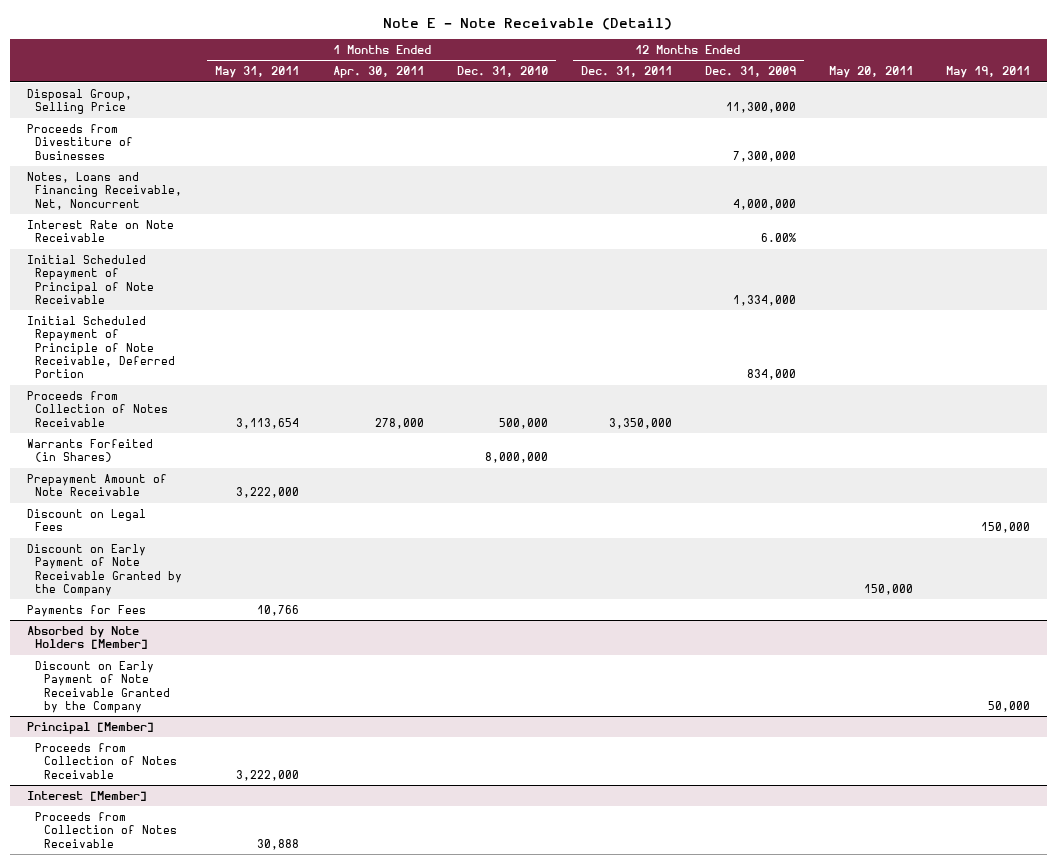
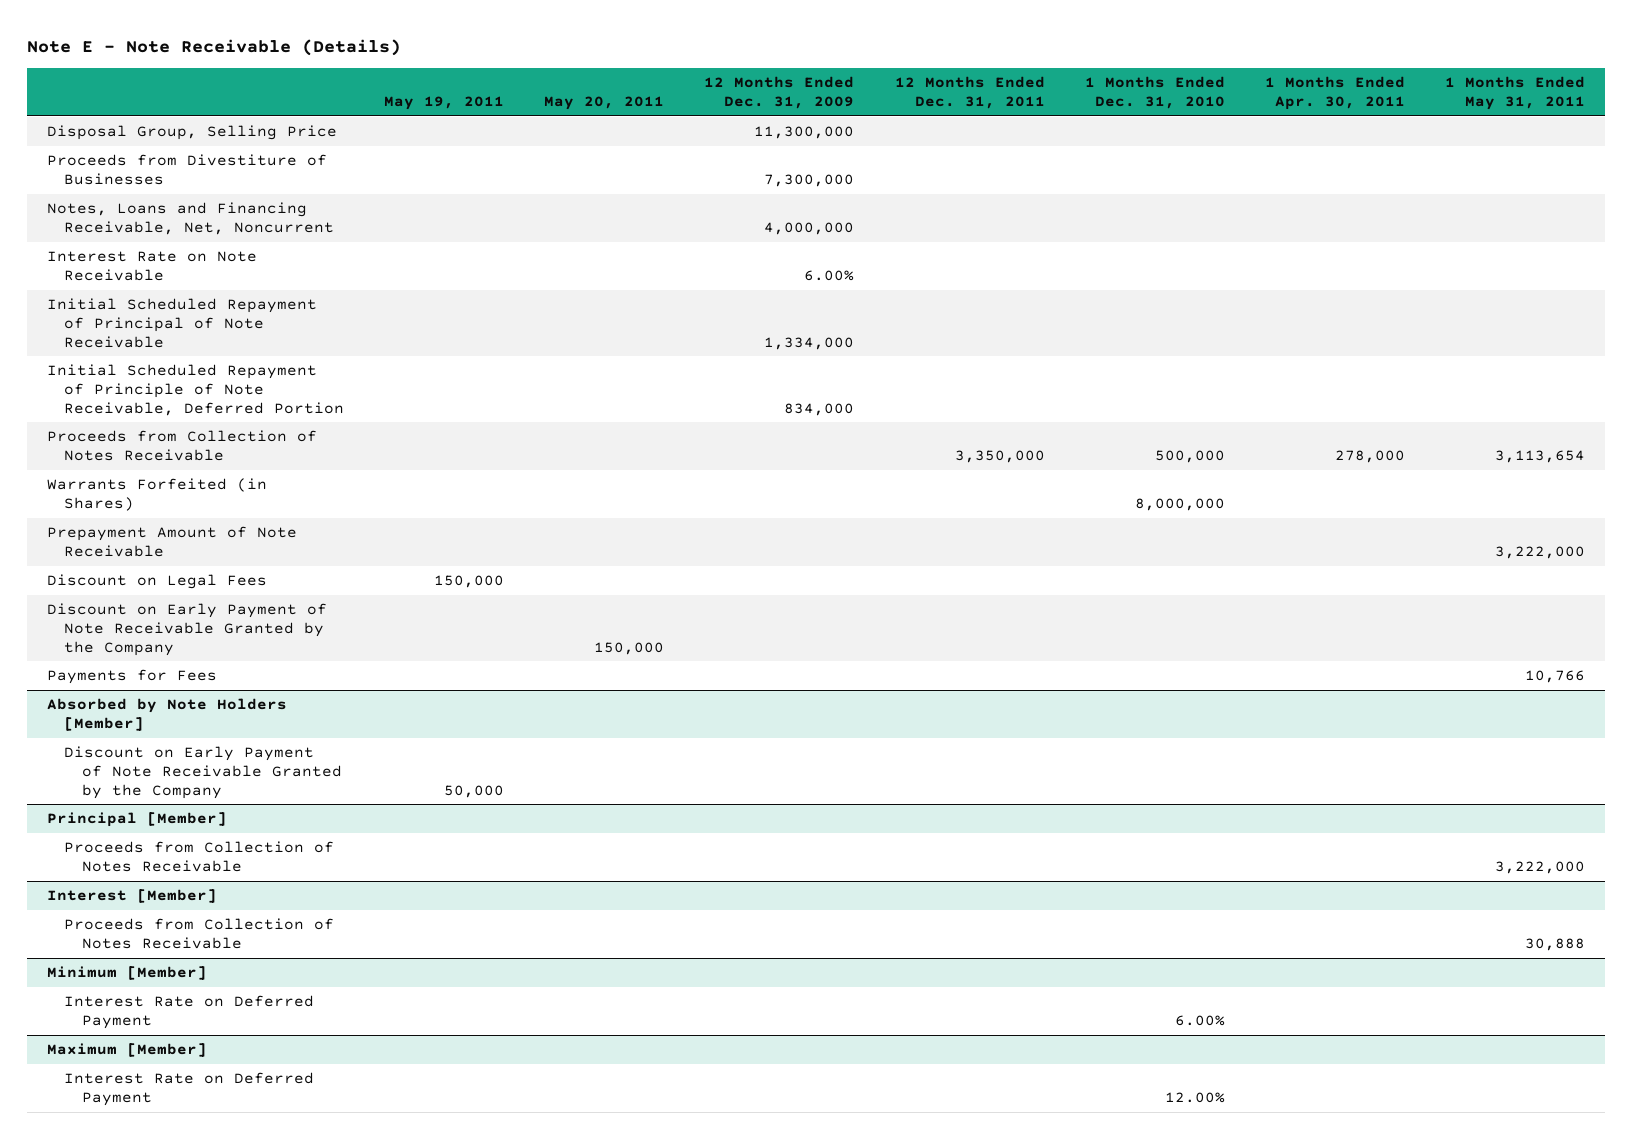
[383,17,673,30] Note E - Note Receivable (Detail) -> [26,38,401,56] Note E - Note Receivable (Details)
none -> [46,966,207,981] Minimum [Member]
none -> [64,995,315,1029] Interest Rate on Deferred Payment
none -> [46,1043,207,1058] Maximum [Member]
none -> [64,1072,315,1106] Interest Rate on Deferred Payment

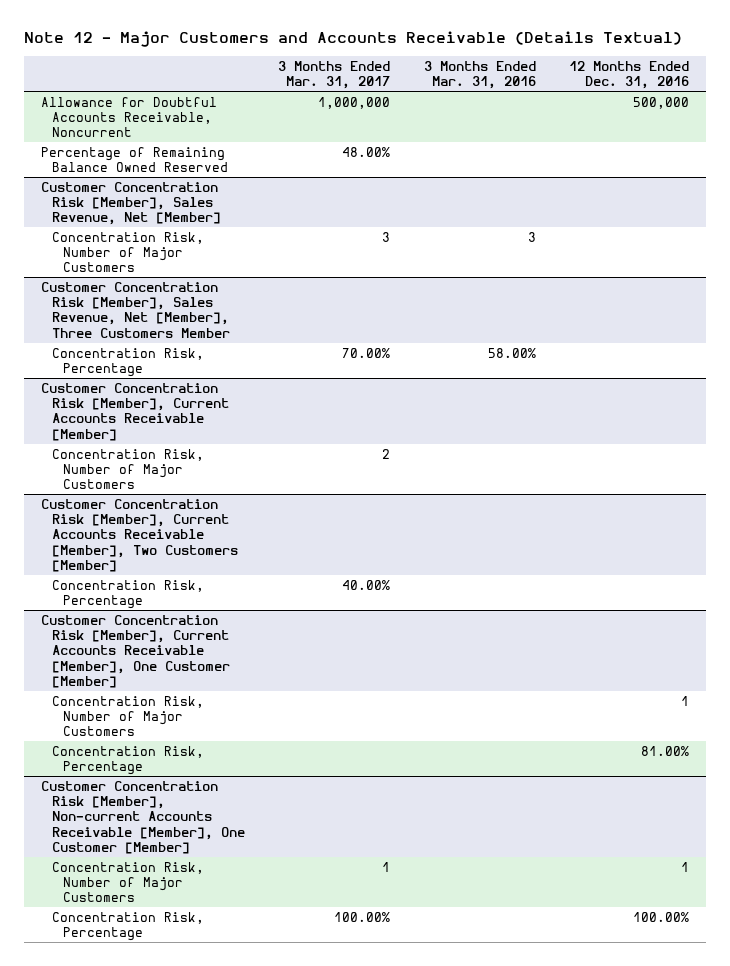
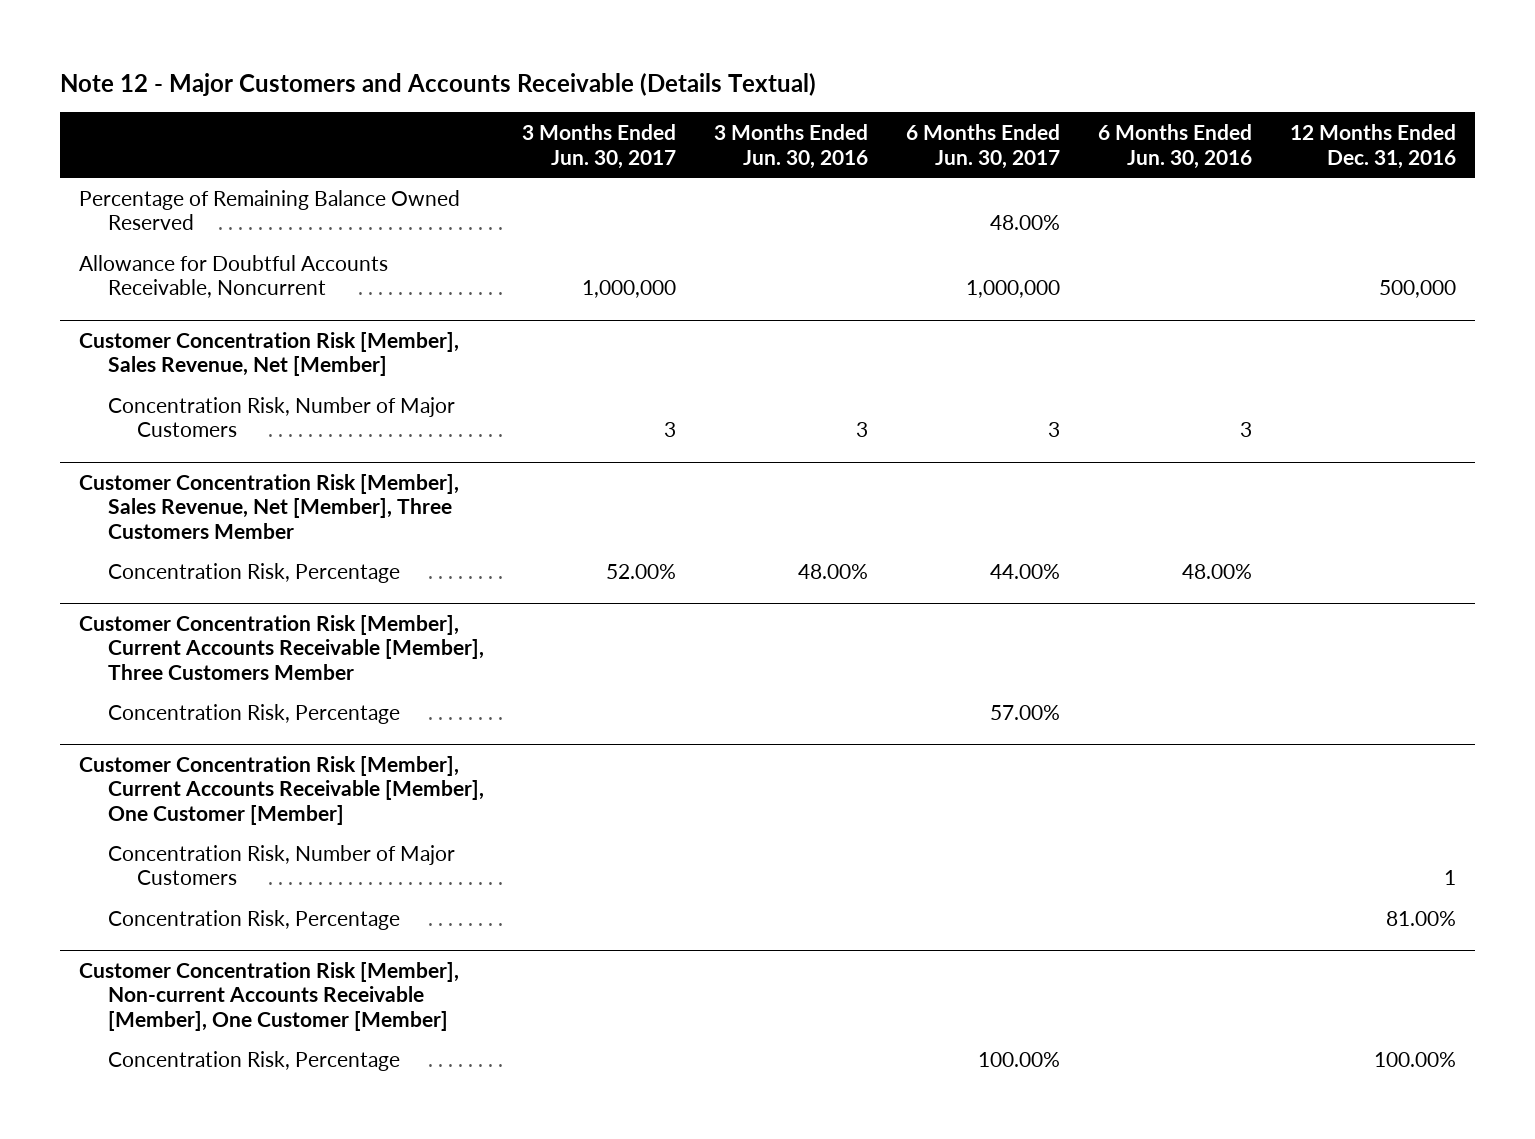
[278,60,391,90] 3 Months Ended Mar. 31, 2017 -> none
[423,60,536,90] 3 Months Ended Mar. 31, 2016 -> none
none -> [521,124,676,169] 3 Months Ended Jun. 30, 2017
none -> [713,124,868,169] 3 Months Ended Jun. 30, 2016
none -> [905,124,1060,169] 6 Months Ended Jun. 30, 2017
none -> [1098,124,1253,169] 6 Months Ended Jun. 30, 2016
[40,96,217,138] Allowance for Doubtful Accounts Receivable, Noncurrent -> [78,254,388,299] Allowance for Doubtful Accounts Receivable, Noncurrent
[51,448,204,490] Concentration Risk, Number of Major Customers -> none
[40,498,238,573] Customer Concentration Risk [Member], Current Accounts Receivable [Member], Two Customers [Member] -> none
[51,579,204,609] Concentration Risk, Percentage -> none
[40,382,229,441] Customer Concentration Risk [Member], Current Accounts Receivable [Member] -> [78,614,484,680] Customer Concentration Risk [Member], Current Accounts Receivable [Member], Three Customers Member
none -> [107,703,400,724] Concentration Risk, Percentage
[51,861,204,903] Concentration Risk, Number of Major Customers -> none

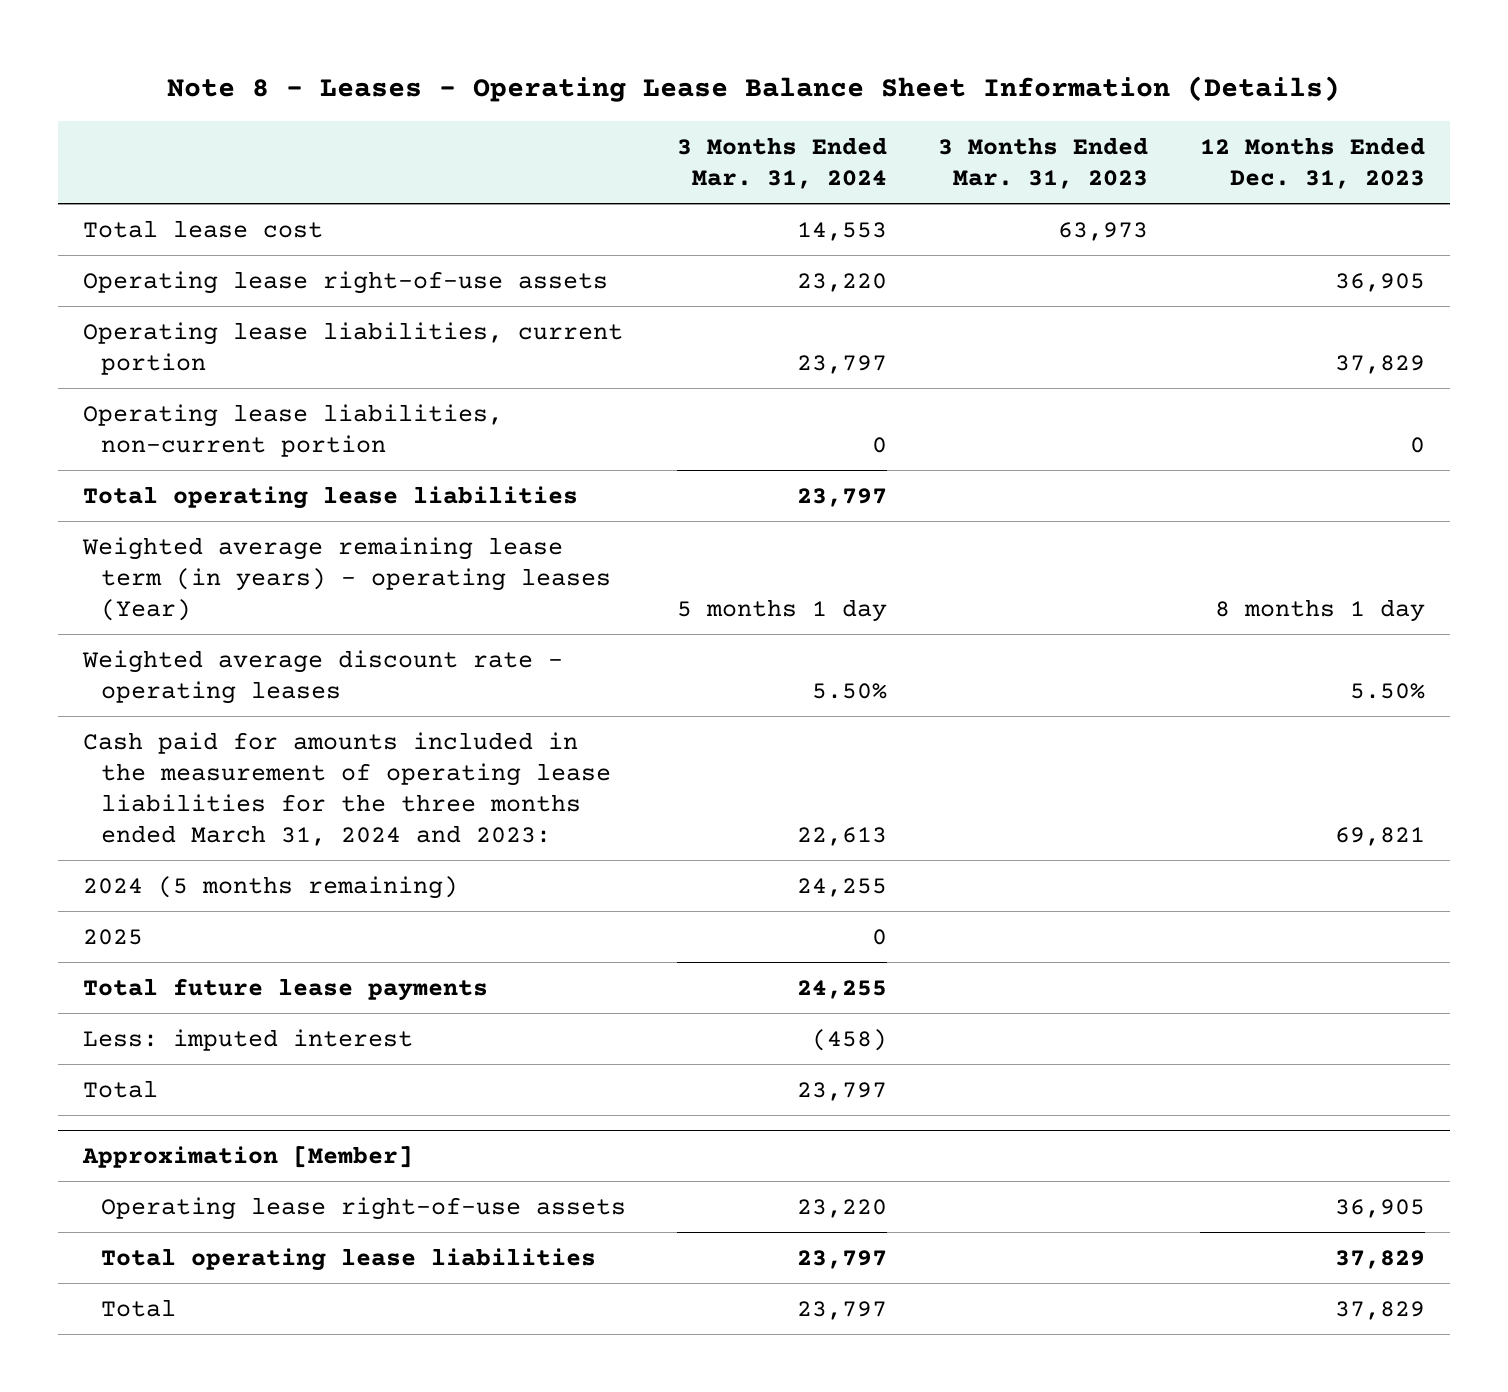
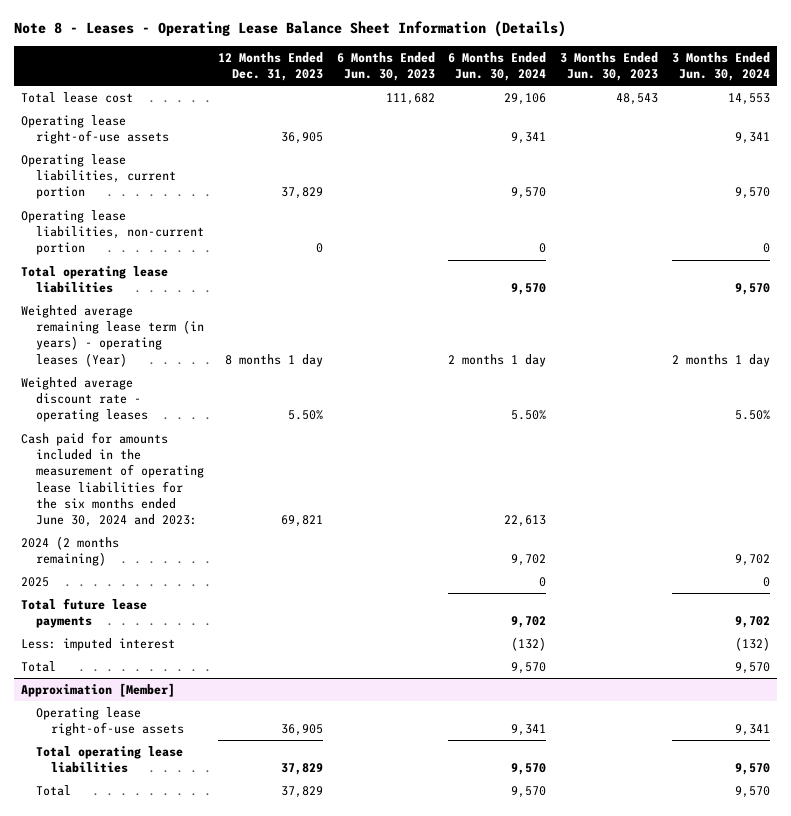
[677,136,888,189] 3 Months Ended Mar. 31, 2024 -> none
[938,136,1149,189] 3 Months Ended Mar. 31, 2023 -> none
none -> [336,51,435,81] 6 Months Ended Jun. 30, 2023
none -> [448,51,547,81] 6 Months Ended Jun. 30, 2024
none -> [560,51,659,81] 3 Months Ended Jun. 30, 2023
none -> [672,51,771,81] 3 Months Ended Jun. 30, 2024
[83,731,612,846] Cash paid for amounts included in the measurement of operating lease liabilities for the three months ended March 31, 2024 and 2023: -> [20,432,204,528] Cash paid for amounts included in the measurement of operating lease liabilities for the six months ended June 30, 2024 and 2023:
[83,875,459,899] 2024 (5 months remaining) -> [20,536,119,567] 2024 (2 months remaining)

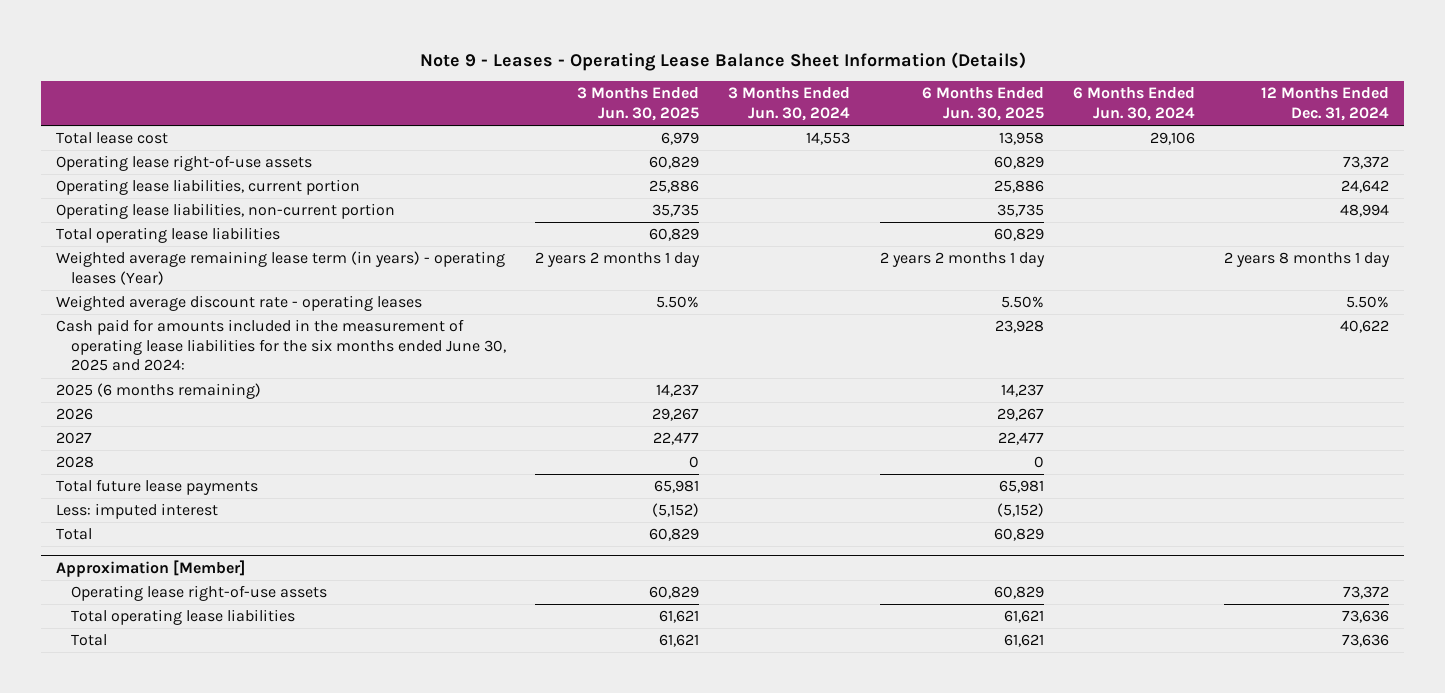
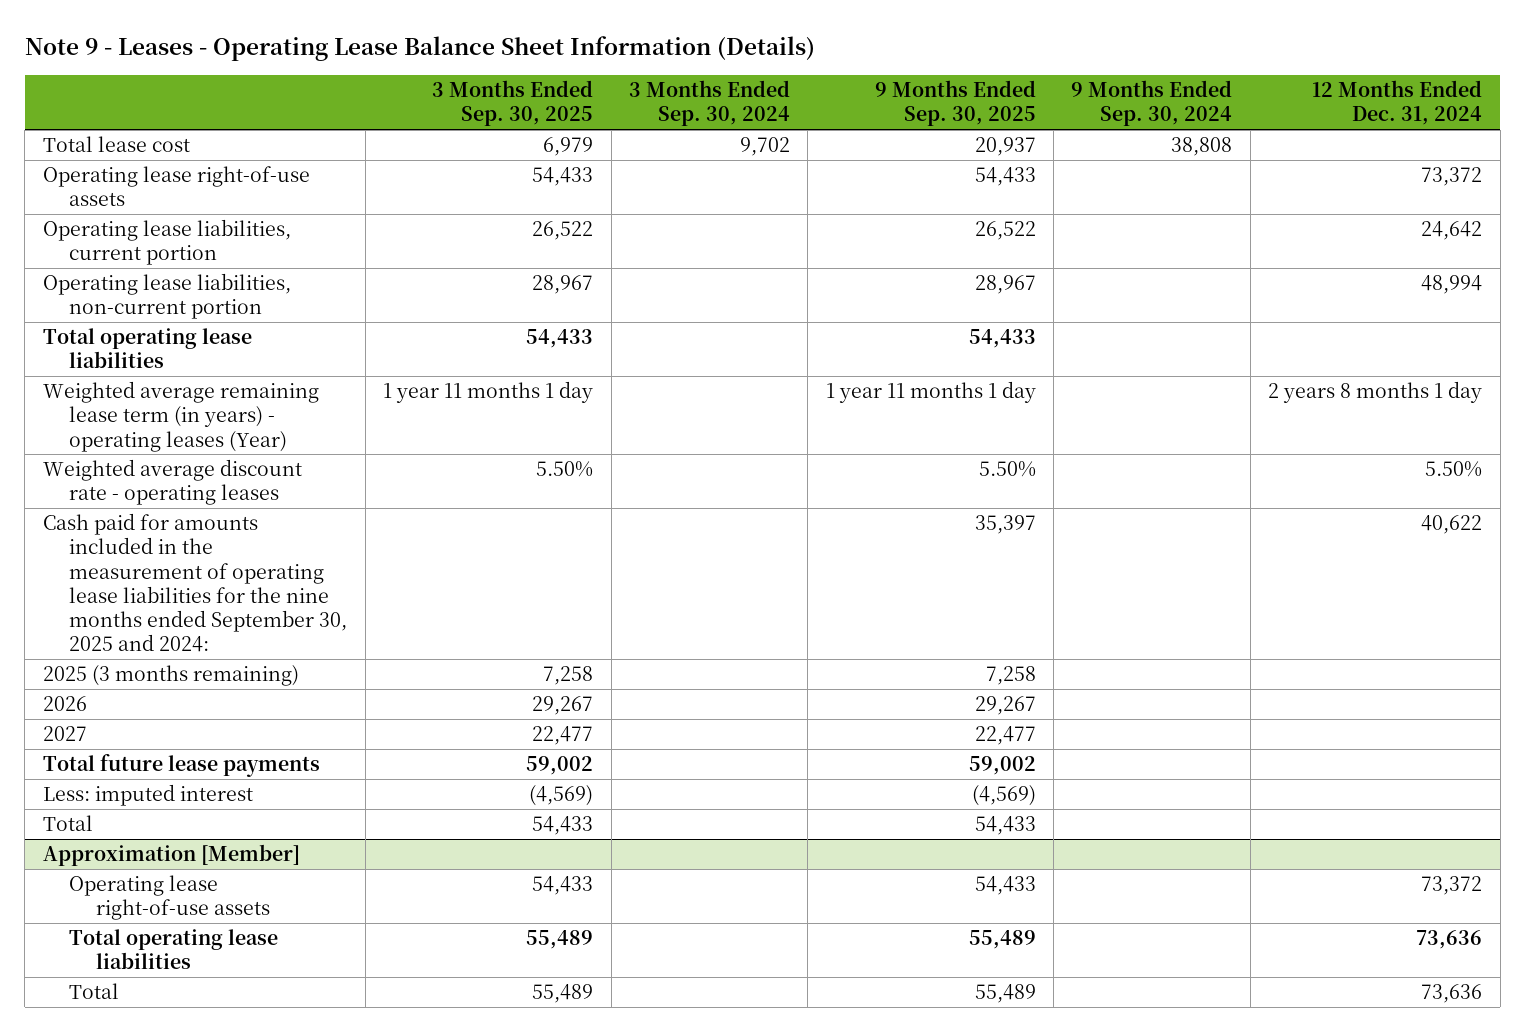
[576,87,699,122] 3 Months Ended Jun. 30, 2025 -> none
[728,87,851,122] 3 Months Ended Jun. 30, 2024 -> none
[921,87,1044,122] 6 Months Ended Jun. 30, 2025 -> none
[1072,87,1195,122] 6 Months Ended Jun. 30, 2024 -> none
none -> [432,80,594,127] 3 Months Ended Sep. 30, 2025
none -> [628,80,790,127] 3 Months Ended Sep. 30, 2024
none -> [874,80,1036,127] 9 Months Ended Sep. 30, 2025
none -> [1071,80,1233,127] 9 Months Ended Sep. 30, 2024
[55,319,506,372] Cash paid for amounts included in the measurement of operating lease liabilities for the six months ended June 30, 2025 and 2024: -> [42,513,348,653] Cash paid for amounts included in the measurement of operating lease liabilities for the nine months ended September 30, 2025 and 2024:
[55,383,261,400] 2025 (6 months remaining) -> [42,665,299,687] 2025 (3 months remaining)
[55,456,94,469] 2028 -> none

